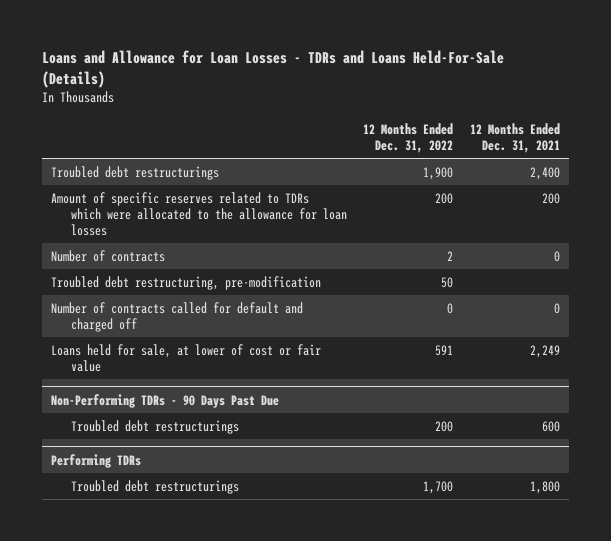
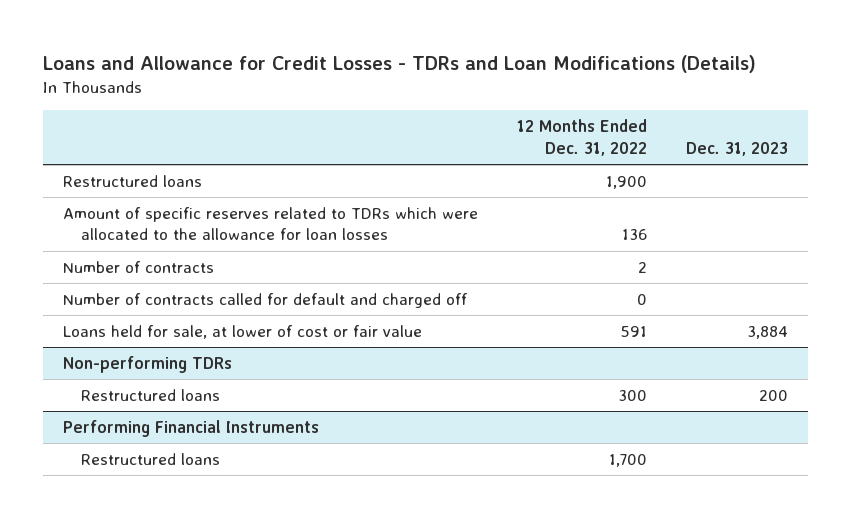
[42,50,505,89] Loans and Allowance for Loan Losses - TDRs and Loans Held-For-Sale (Details) -> [43,54,757,73] Loans and Allowance for Credit Losses - TDRs and Loan Modifications (Details)
[470,122,561,153] 12 Months Ended Dec. 31, 2021 -> none
none -> [686,141,789,156] Dec. 31, 2023
[50,165,219,180] Troubled debt restructurings -> none
none -> [62,175,202,188] Restructured loans
[435,192,454,204] 200 -> [621,229,647,241] 136
[50,275,321,290] Troubled debt restructuring, pre-modification -> none
[70,419,239,434] Troubled debt restructurings -> none
[70,479,239,494] Troubled debt restructurings -> none
[50,393,279,408] Non-Performing TDRs - 90 Days Past Due -> [62,356,232,374] Non-performing TDRs
none -> [80,389,220,402] Restructured loans
[50,453,141,468] Performing TDRs -> [62,420,319,438] Performing Financial Instruments
none -> [80,453,220,466] Restructured loans

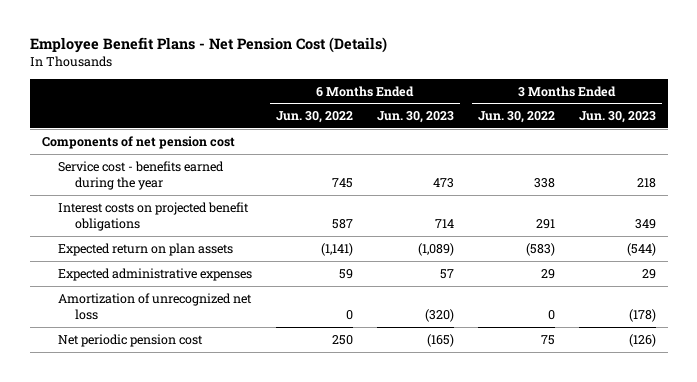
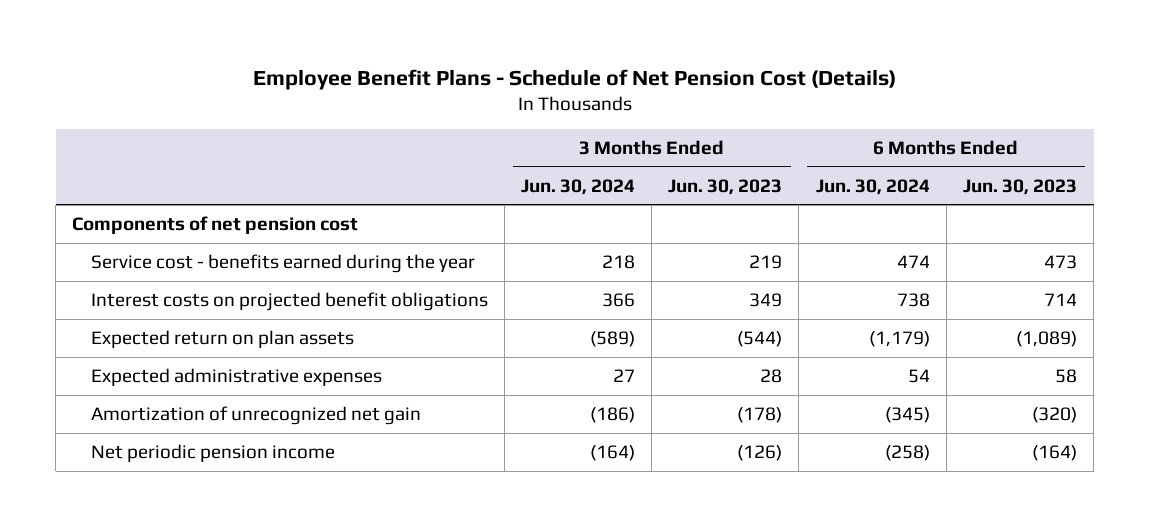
[29,37,387,54] Employee Benefit Plans - Net Pension Cost (Details) -> [252,68,896,90] Employee Benefit Plans - Schedule of Net Pension Cost (Details)
[276,111,354,124] Jun. 30, 2022 -> none
[477,111,555,124] Jun. 30, 2022 -> none
none -> [521,178,636,195] Jun. 30, 2024
none -> [815,178,930,195] Jun. 30, 2024
[636,177,656,188] 218 -> [749,254,783,269] 219
[439,268,454,279] 57 -> [1054,368,1077,383] 58
[641,268,656,279] 29 -> [760,368,783,383] 28
[58,292,253,320] Amortization of unrecognized net loss -> [90,405,421,425] Amortization of unrecognized net gain
[58,333,204,347] Net periodic pension cost -> [90,443,335,462] Net periodic pension income
[426,333,454,347] (165) -> [1031,444,1077,461] (164)

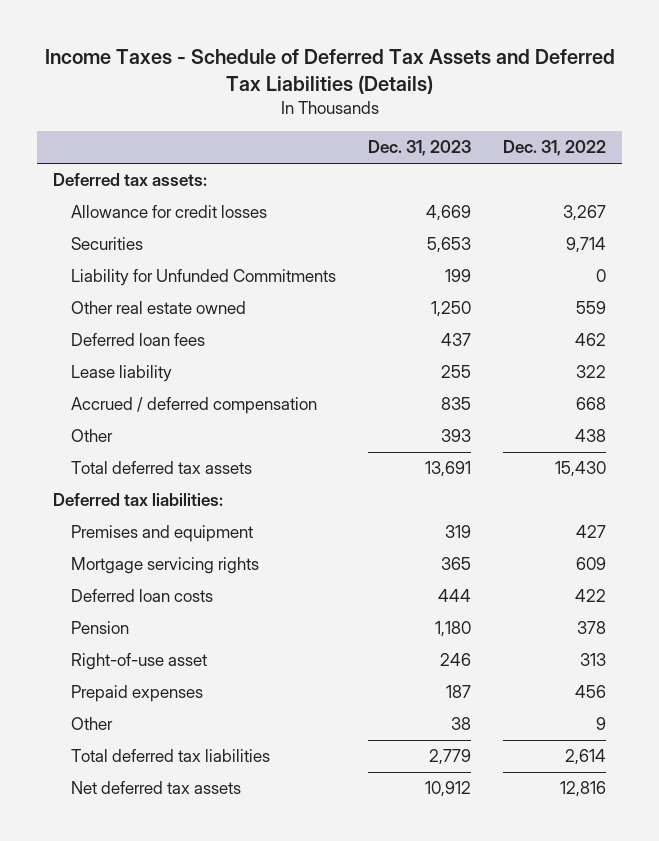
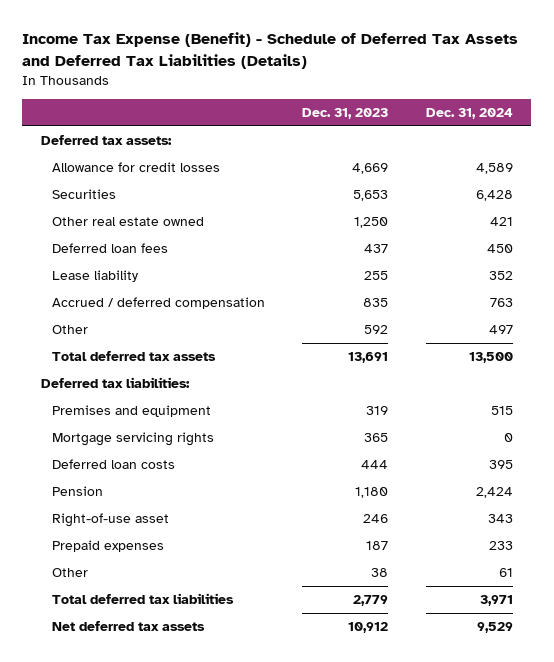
[44,49,615,94] Income Taxes - Schedule of Deferred Tax Assets and Deferred Tax Liabilities (Details) -> [22,32,519,69] Income Tax Expense (Benefit) - Schedule of Deferred Tax Assets and Deferred Tax Liabilities (Details)
[503,140,607,157] Dec. 31, 2022 -> none
none -> [425,108,513,120] Dec. 31, 2024
[71,269,337,287] Liability for Unfunded Commitments -> none
[441,429,472,443] 393 -> [364,325,389,335] 592

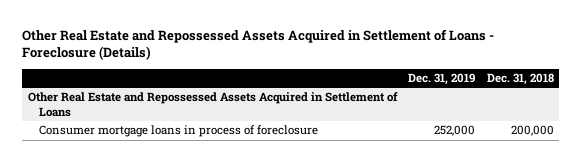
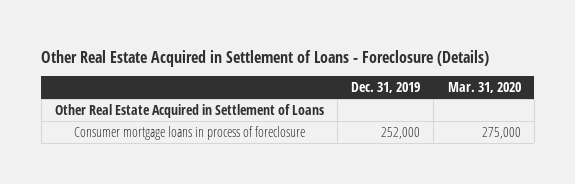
[21,28,494,61] Other Real Estate and Repossessed Assets Acquired in Settlement of Loans - Foreclosure (Details) -> [41,49,490,67] Other Real Estate Acquired in Settlement of Loans - Foreclosure (Details)
[486,73,554,86] Dec. 31, 2018 -> none
none -> [447,82,521,94] Mar. 31, 2020
[27,92,398,117] Other Real Estate and Repossessed Assets Acquired in Settlement of Loans -> [54,103,324,118] Other Real Estate Acquired in Settlement of Loans

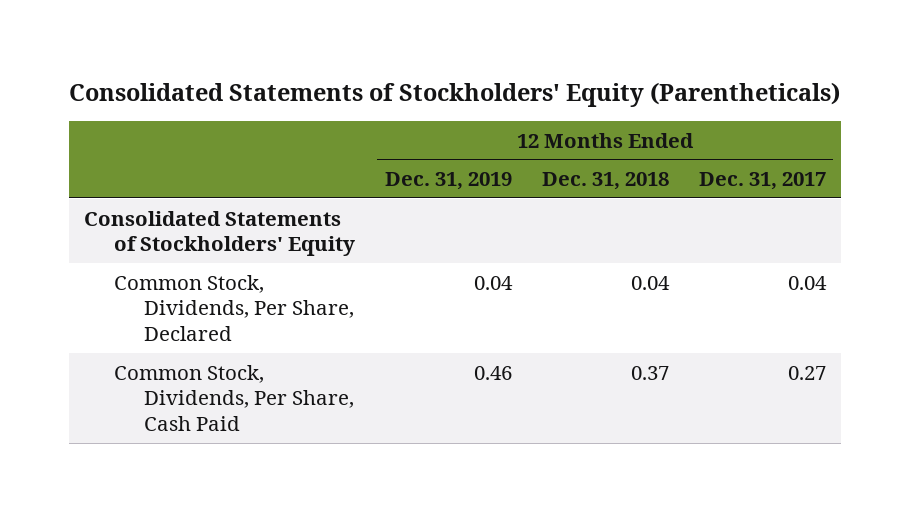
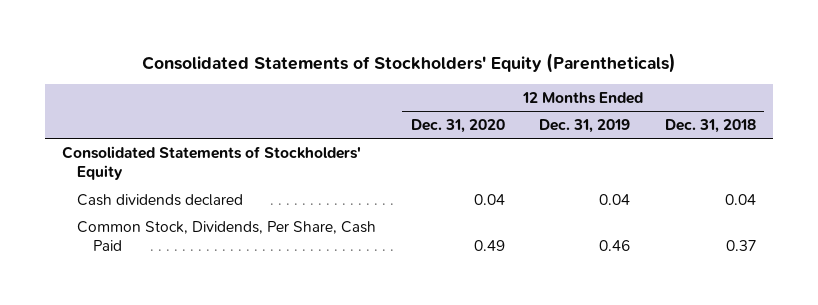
[698,171,826,190] Dec. 31, 2017 -> none
none -> [410,118,505,133] Dec. 31, 2020
[113,274,354,342] Common Stock, Dividends, Per Share, Declared -> [77,193,244,206] Cash dividends declared

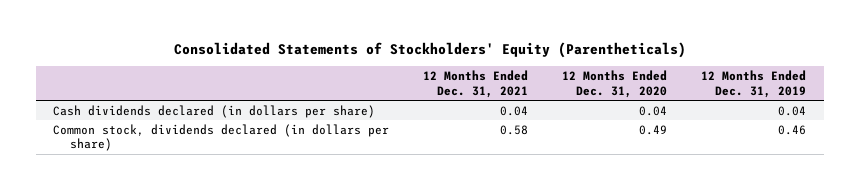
[664,118,756,133] Dec. 31, 2018 -> none
none -> [422,70,528,98] 12 Months Ended Dec. 31, 2021
[62,145,362,181] Consolidated Statements of Stockholders' Equity -> none
[77,193,244,206] Cash dividends declared -> [52,104,375,118] Cash dividends declared (in dollars per share)
[77,220,377,252] Common Stock, Dividends, Per Share, Cash Paid -> [52,123,389,152] Common stock, dividends declared (in dollars per share)

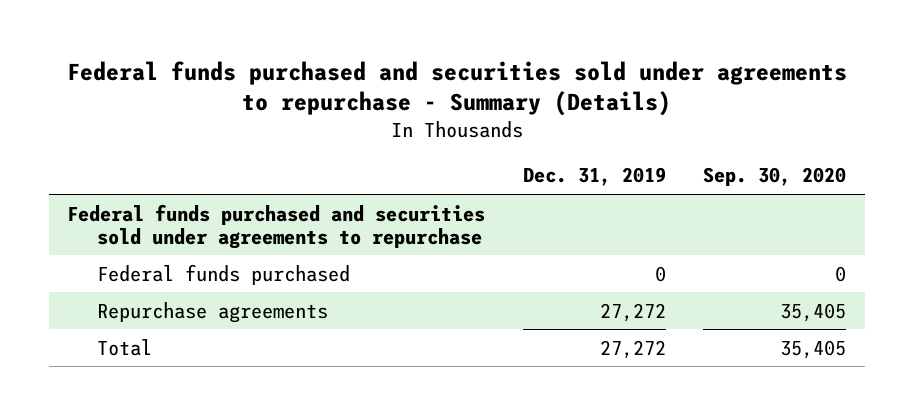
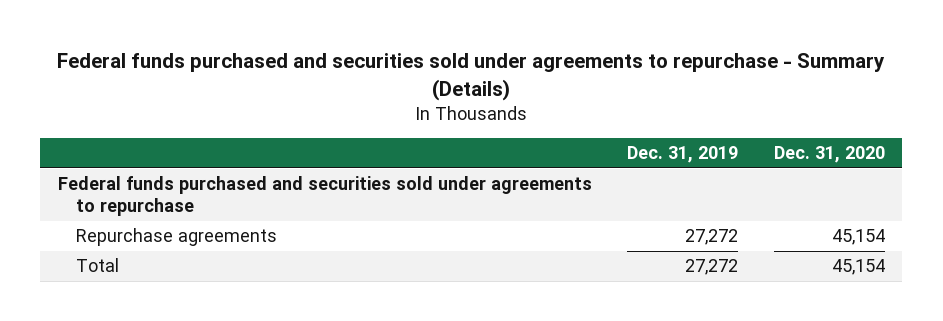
[703,167,847,187] Sep. 30, 2020 -> none
none -> [773,145,885,163] Dec. 31, 2020
[97,263,351,285] Federal funds purchased -> none

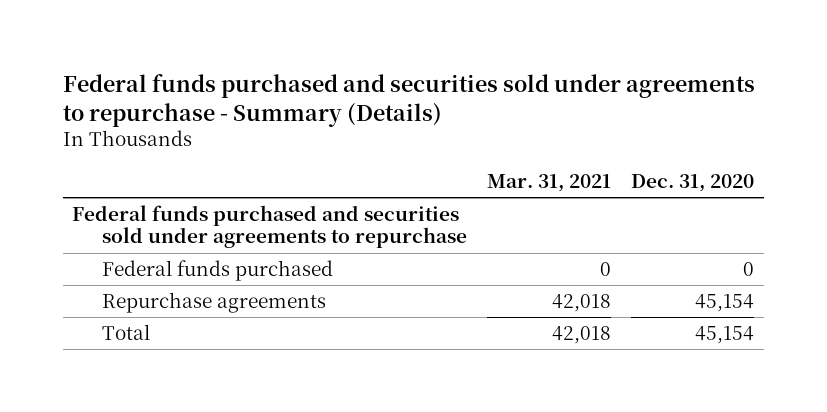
[627,145,739,163] Dec. 31, 2019 -> none
none -> [487,174,612,193] Mar. 31, 2021
none -> [102,259,334,281] Federal funds purchased

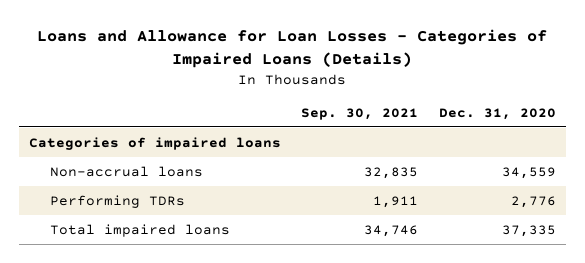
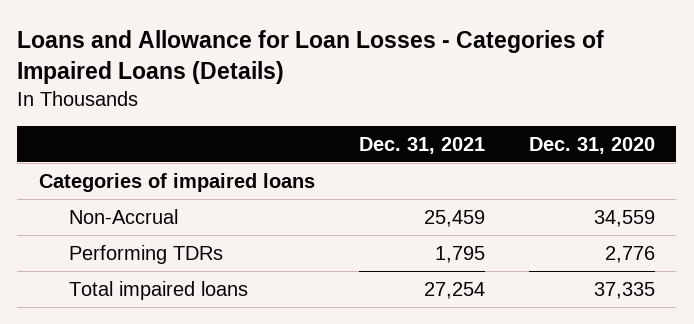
[301,107,419,120] Sep. 30, 2021 -> none
none -> [358,136,485,154] Dec. 31, 2021
[49,165,203,177] Non-accrual loans -> [69,208,179,224] Non-Accrual

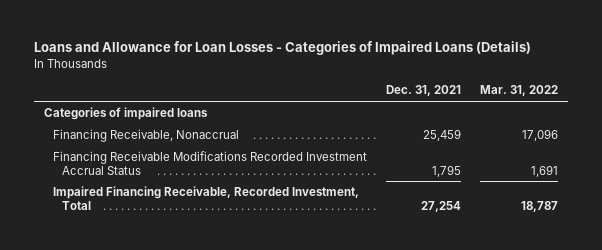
[528,136,655,154] Dec. 31, 2020 -> none
none -> [480,85,559,97] Mar. 31, 2022
[69,208,179,224] Non-Accrual -> [52,129,239,143] Financing Receivable, Nonaccrual
[69,244,224,264] Performing TDRs -> [52,151,367,175] Financing Receivable Modifications Recorded Investment Accrual Status
[69,280,249,300] Total impaired loans -> [52,186,359,210] Impaired Financing Receivable, Recorded Investment, Total

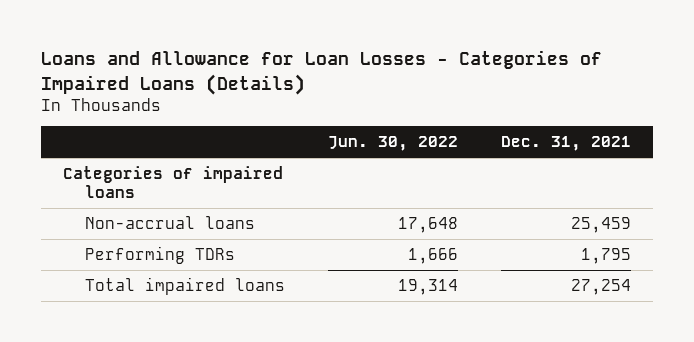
[480,85,559,97] Mar. 31, 2022 -> none
none -> [327,136,458,152] Jun. 30, 2022
[52,129,239,143] Financing Receivable, Nonaccrual -> [84,216,255,230] Non-accrual loans
[52,151,367,175] Financing Receivable Modifications Recorded Investment Accrual Status -> [84,246,235,265] Performing TDRs
[52,186,359,210] Impaired Financing Receivable, Recorded Investment, Total -> [84,277,285,296] Total impaired loans

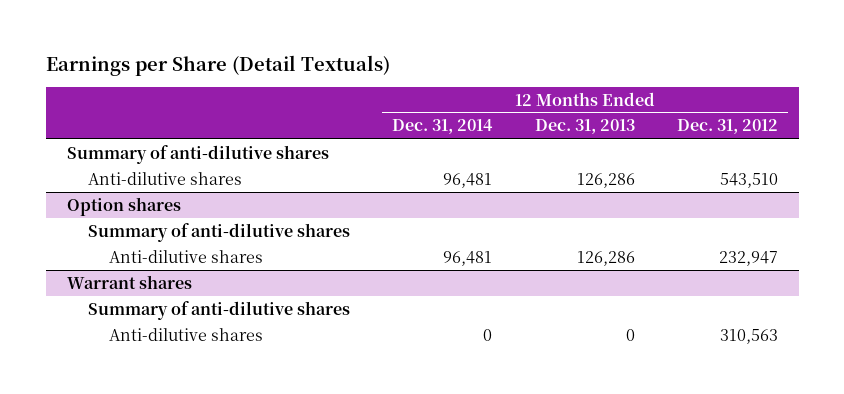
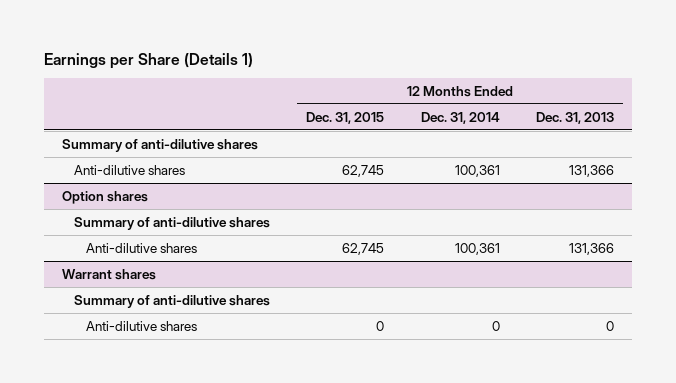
[45,54,390,76] Earnings per Share (Detail Textuals) -> [43,52,253,69] Earnings per Share (Details 1)
[676,119,778,135] Dec. 31, 2012 -> none
none -> [306,111,385,124] Dec. 31, 2015
[443,172,493,188] 96,481 -> [454,164,500,177] 100,361
[576,172,635,188] 126,286 -> [569,164,615,177] 131,366
[443,250,493,266] 96,481 -> [454,242,500,255] 100,361
[576,250,635,266] 126,286 -> [569,242,615,255] 131,366

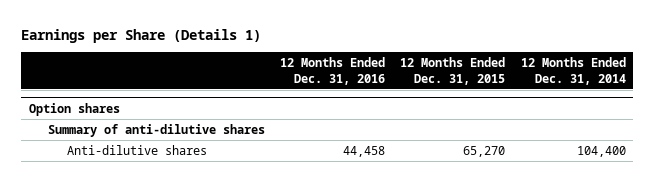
[536,111,615,124] Dec. 31, 2013 -> none
none -> [280,57,386,85] 12 Months Ended Dec. 31, 2016
[61,138,258,152] Summary of anti-dilutive shares -> none
[73,164,185,175] Anti-dilutive shares -> none
[61,268,156,280] Warrant shares -> none
[73,294,270,308] Summary of anti-dilutive shares -> none
[85,320,197,331] Anti-dilutive shares -> none
[342,242,385,255] 62,745 -> [463,145,506,157] 65,270
[454,242,500,255] 100,361 -> [576,145,626,157] 104,400

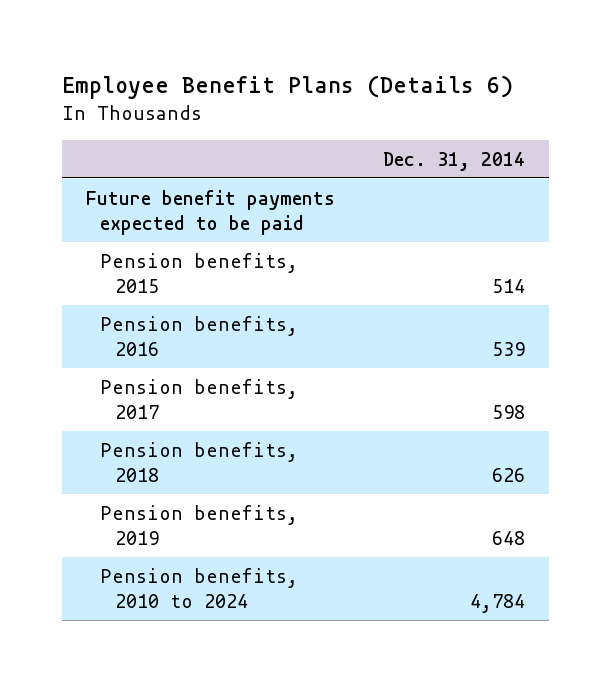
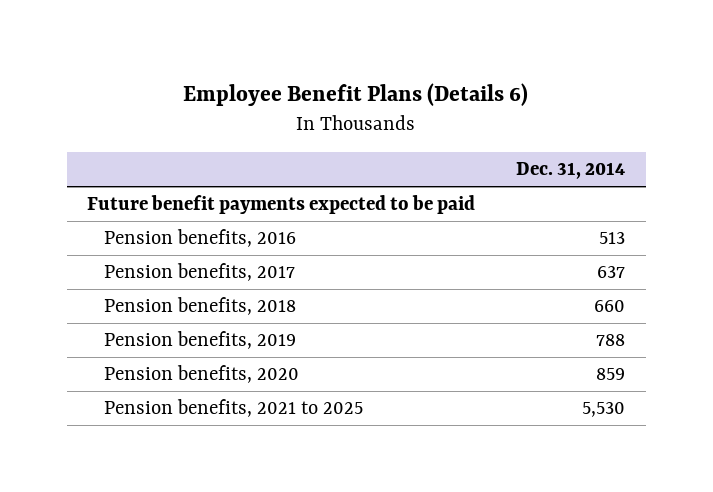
[100,252,299,293] Pension benefits, 2015 -> [104,229,297,248] Pension benefits, 2016
[492,278,526,293] 514 -> [599,232,626,245] 513
[100,315,299,356] Pension benefits, 2016 -> [104,263,296,282] Pension benefits, 2017
[492,341,526,356] 539 -> [597,266,626,279] 637
[100,378,299,419] Pension benefits, 2017 -> [104,297,297,316] Pension benefits, 2018
[492,404,526,419] 598 -> [594,300,626,313] 660
[100,441,299,482] Pension benefits, 2018 -> [104,331,297,350] Pension benefits, 2019
[492,467,526,482] 626 -> [596,334,626,347] 788
[100,504,299,545] Pension benefits, 2019 -> [104,365,300,384] Pension benefits, 2020
[492,530,526,545] 648 -> [596,368,626,381] 859
[100,567,299,608] Pension benefits, 2010 to 2024 -> [104,399,364,418] Pension benefits, 2021 to 2025
[470,593,526,613] 4,784 -> [582,402,626,418] 5,530

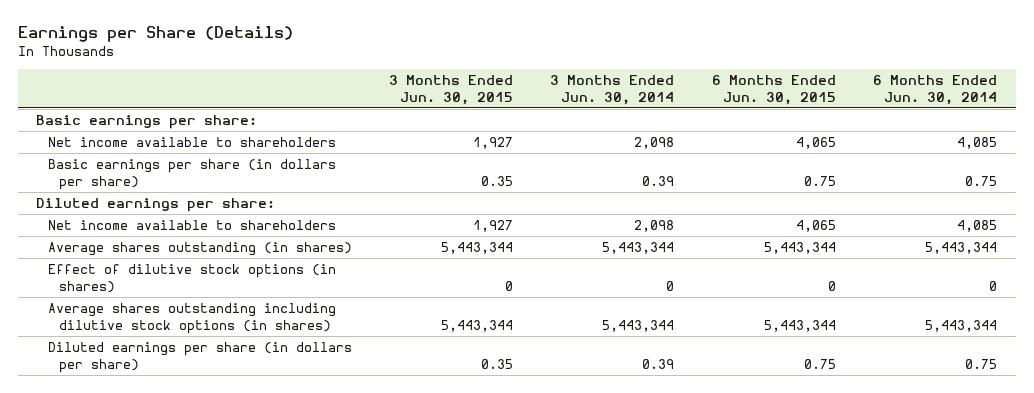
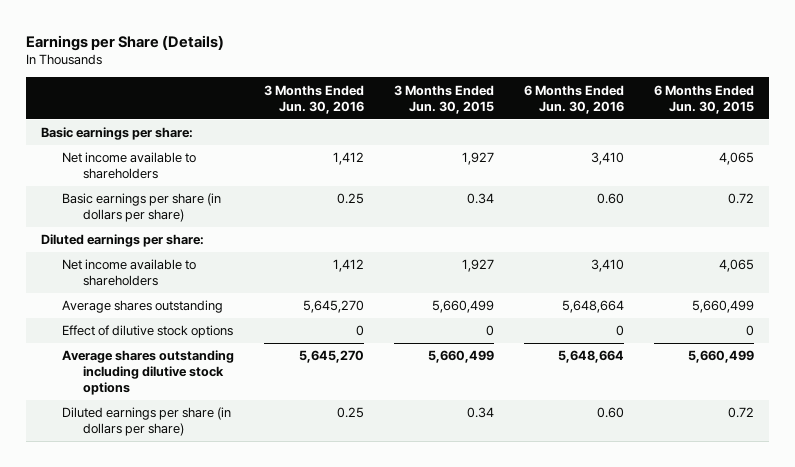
[550,75,675,106] 3 Months Ended Jun. 30, 2014 -> none
[873,75,998,106] 6 Months Ended Jun. 30, 2014 -> none
none -> [263,84,364,114] 3 Months Ended Jun. 30, 2016
none -> [524,84,625,114] 6 Months Ended Jun. 30, 2016
[481,175,514,186] 0.35 -> [467,193,495,205] 0.34
[803,175,836,186] 0.75 -> [728,193,755,205] 0.72
[47,241,352,256] Average shares outstanding (in shares) -> [61,300,223,314] Average shares outstanding
[441,241,514,254] 5,443,344 -> [432,300,495,314] 5,660,499
[763,241,836,254] 5,443,344 -> [692,300,755,314] 5,660,499
[47,263,336,293] Effect of dilutive stock options (in shares) -> [61,325,233,339] Effect of dilutive stock options
[47,302,336,334] Average shares outstanding including dilutive stock options (in shares) -> [61,350,234,396] Average shares outstanding including dilutive stock options
[441,319,514,332] 5,443,344 -> [428,350,495,364] 5,660,499
[763,319,836,332] 5,443,344 -> [688,350,755,364] 5,660,499
[481,358,514,369] 0.35 -> [467,407,495,419] 0.34
[803,358,836,369] 0.75 -> [728,407,755,419] 0.72

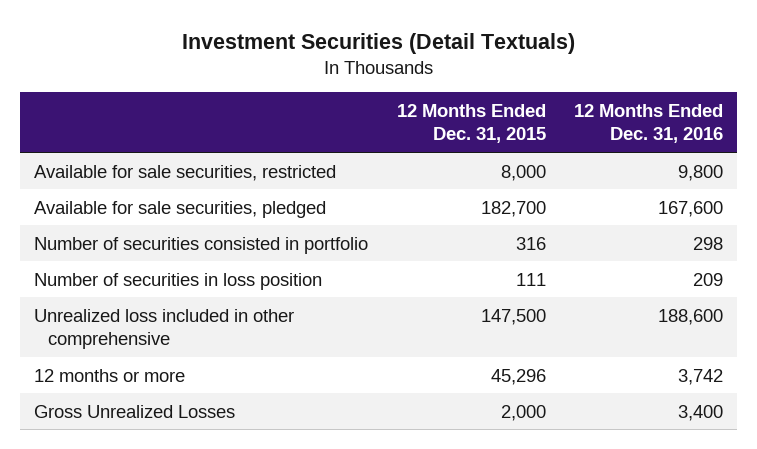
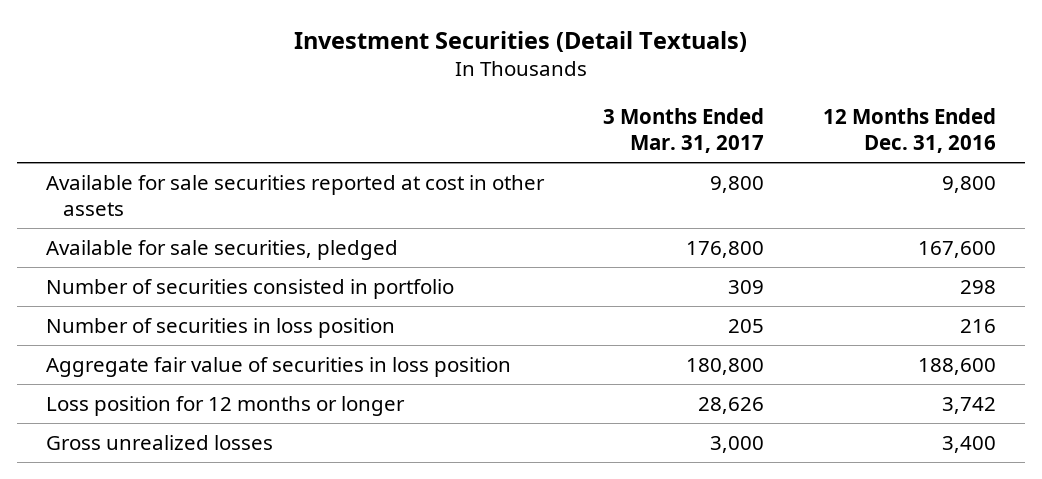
[396,104,546,144] 12 Months Ended Dec. 31, 2015 -> none
none -> [602,107,764,154] 3 Months Ended Mar. 31, 2017
[34,164,337,181] Available for sale securities, restricted -> [46,174,546,217] Available for sale securities reported at cost in other assets
[693,272,724,286] 209 -> [959,318,996,333] 216
[34,308,295,349] Unrealized loss included in other comprehensive -> [46,356,512,377] Aggregate fair value of securities in loss position
[34,368,186,382] 12 months or more -> [46,395,406,416] Loss position for 12 months or longer
[34,404,236,418] Gross Unrealized Losses -> [46,434,274,450] Gross unrealized losses

